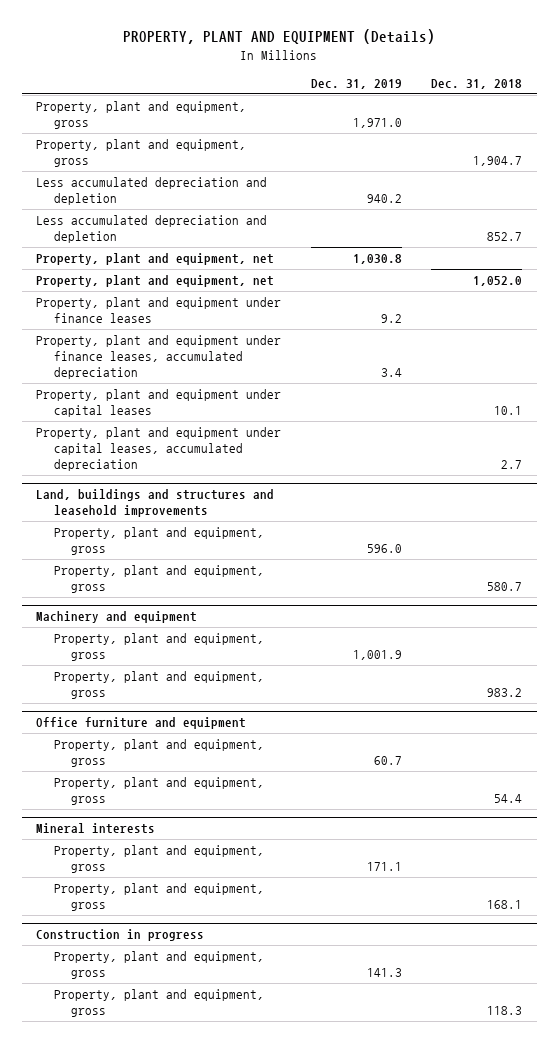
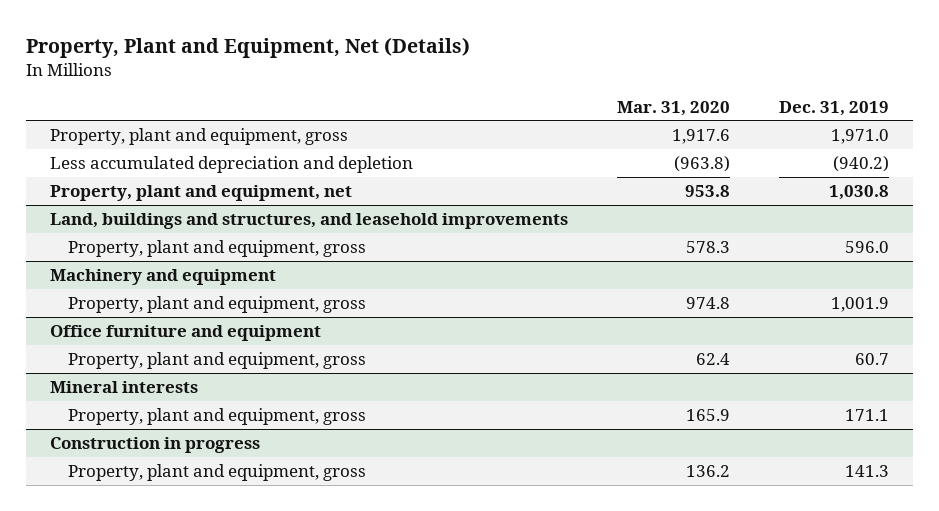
[123,29,436,45] PROPERTY, PLANT AND EQUIPMENT (Details) -> [26,36,471,58] Property, Plant and Equipment, Net (Details)
[431,78,523,89] Dec. 31, 2018 -> none
none -> [617,100,731,116] Mar. 31, 2020
[36,139,247,168] Property, plant and equipment, gross -> none
[36,215,268,244] Less accumulated depreciation and depletion -> none
[366,194,402,204] 940.2 -> [832,156,889,173] (940.2)
[36,275,275,288] Property, plant and equipment, net -> none
[36,297,282,324] Property, plant and equipment under finance leases -> none
[36,335,282,380] Property, plant and equipment under finance leases, accumulated depreciation -> none
[36,389,282,418] Property, plant and equipment under capital leases -> none
[36,427,282,472] Property, plant and equipment under capital leases, accumulated depreciation -> none
[36,489,275,518] Land, buildings and structures and leasehold improvements -> [50,213,569,230] Land, buildings and structures, and leasehold improvements
[53,565,264,594] Property, plant and equipment, gross -> none
[53,671,264,700] Property, plant and equipment, gross -> none
[53,777,264,806] Property, plant and equipment, gross -> none
[53,883,264,912] Property, plant and equipment, gross -> none
[53,989,264,1018] Property, plant and equipment, gross -> none

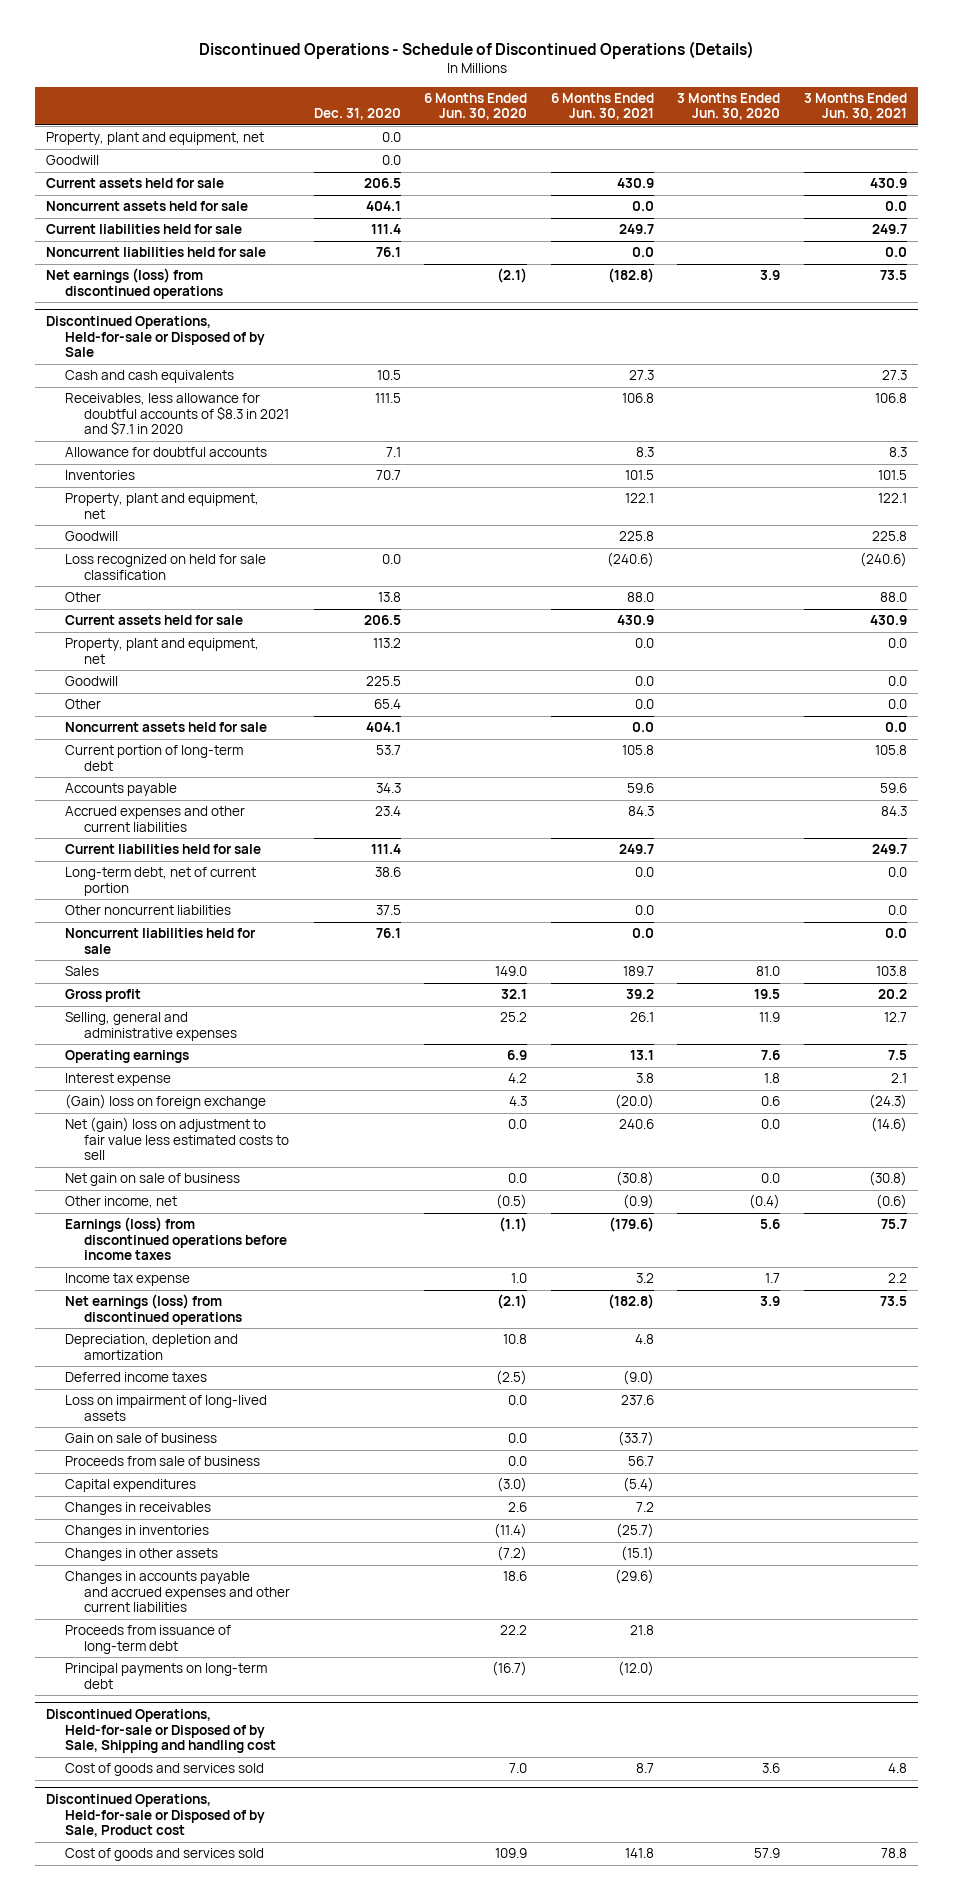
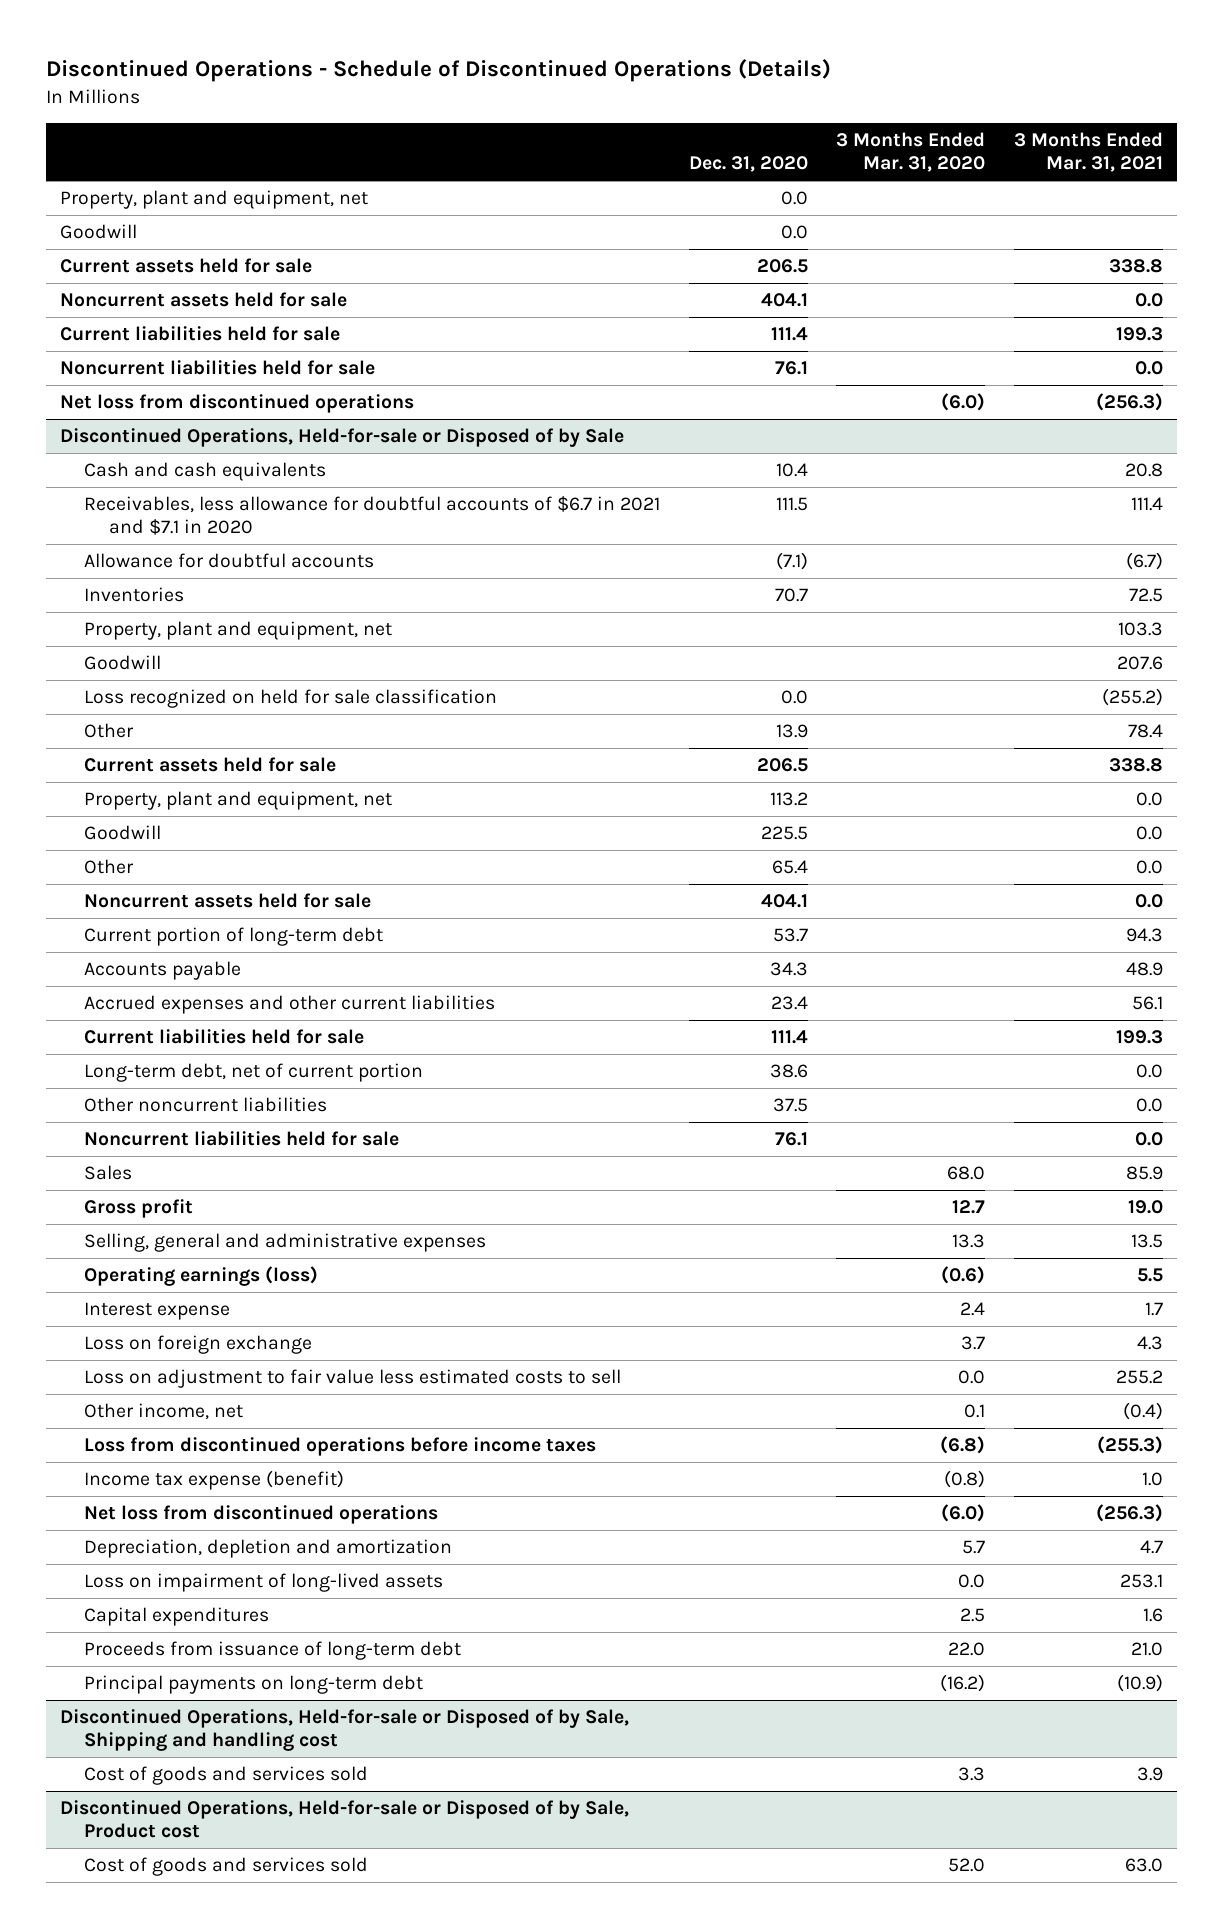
[424,92,528,121] 6 Months Ended Jun. 30, 2020 -> none
[550,92,654,121] 6 Months Ended Jun. 30, 2021 -> none
[677,92,781,121] 3 Months Ended Jun. 30, 2020 -> none
[803,92,907,121] 3 Months Ended Jun. 30, 2021 -> none
none -> [836,132,986,173] 3 Months Ended Mar. 31, 2020
none -> [1013,132,1163,173] 3 Months Ended Mar. 31, 2021
[46,268,224,299] Net earnings (loss) from discontinued operations -> [59,394,414,414] Net loss from discontinued operations
[376,370,401,381] 10.5 -> [775,463,808,478] 10.4
[65,393,290,436] Receivables, less allowance for doubtful accounts of $8.3 in 2021 and $7.1 in 2020 -> [84,496,661,536] Receivables, less allowance for doubtful accounts of $6.7 in 2021 and $7.1 in 2020
[385,447,401,458] 7.1 -> [775,552,808,571] (7.1)
[377,592,401,603] 13.8 -> [775,724,808,739] 13.9
[65,1050,190,1064] Operating earnings -> [84,1266,319,1287] Operating earnings (loss)
[65,1173,241,1187] Net gain on sale of business -> none
[65,1094,267,1110] (Gain) loss on foreign exchange -> [84,1335,313,1355] Loss on foreign exchange
[65,1117,290,1161] Net (gain) loss on adjustment to fair value less estimated costs to sell -> [84,1369,622,1389] Loss on adjustment to fair value less estimated costs to sell
[65,1217,288,1261] Earnings (loss) from discontinued operations before income taxes -> [84,1437,597,1457] Loss from discontinued operations before income taxes
[65,1273,191,1287] Income tax expense -> [84,1470,345,1491] Income tax expense (benefit)
[65,1294,243,1325] Net earnings (loss) from discontinued operations -> [84,1505,439,1525] Net loss from discontinued operations
[65,1372,208,1383] Deferred income taxes -> none
[65,1433,218,1444] Gain on sale of business -> none
[65,1456,261,1467] Proceeds from sale of business -> none
[65,1502,212,1516] Changes in receivables -> none
[65,1525,210,1539] Changes in inventories -> none
[65,1548,219,1562] Changes in other assets -> none
[65,1571,291,1613] Changes in accounts payable and accrued expenses and other current liabilities -> none

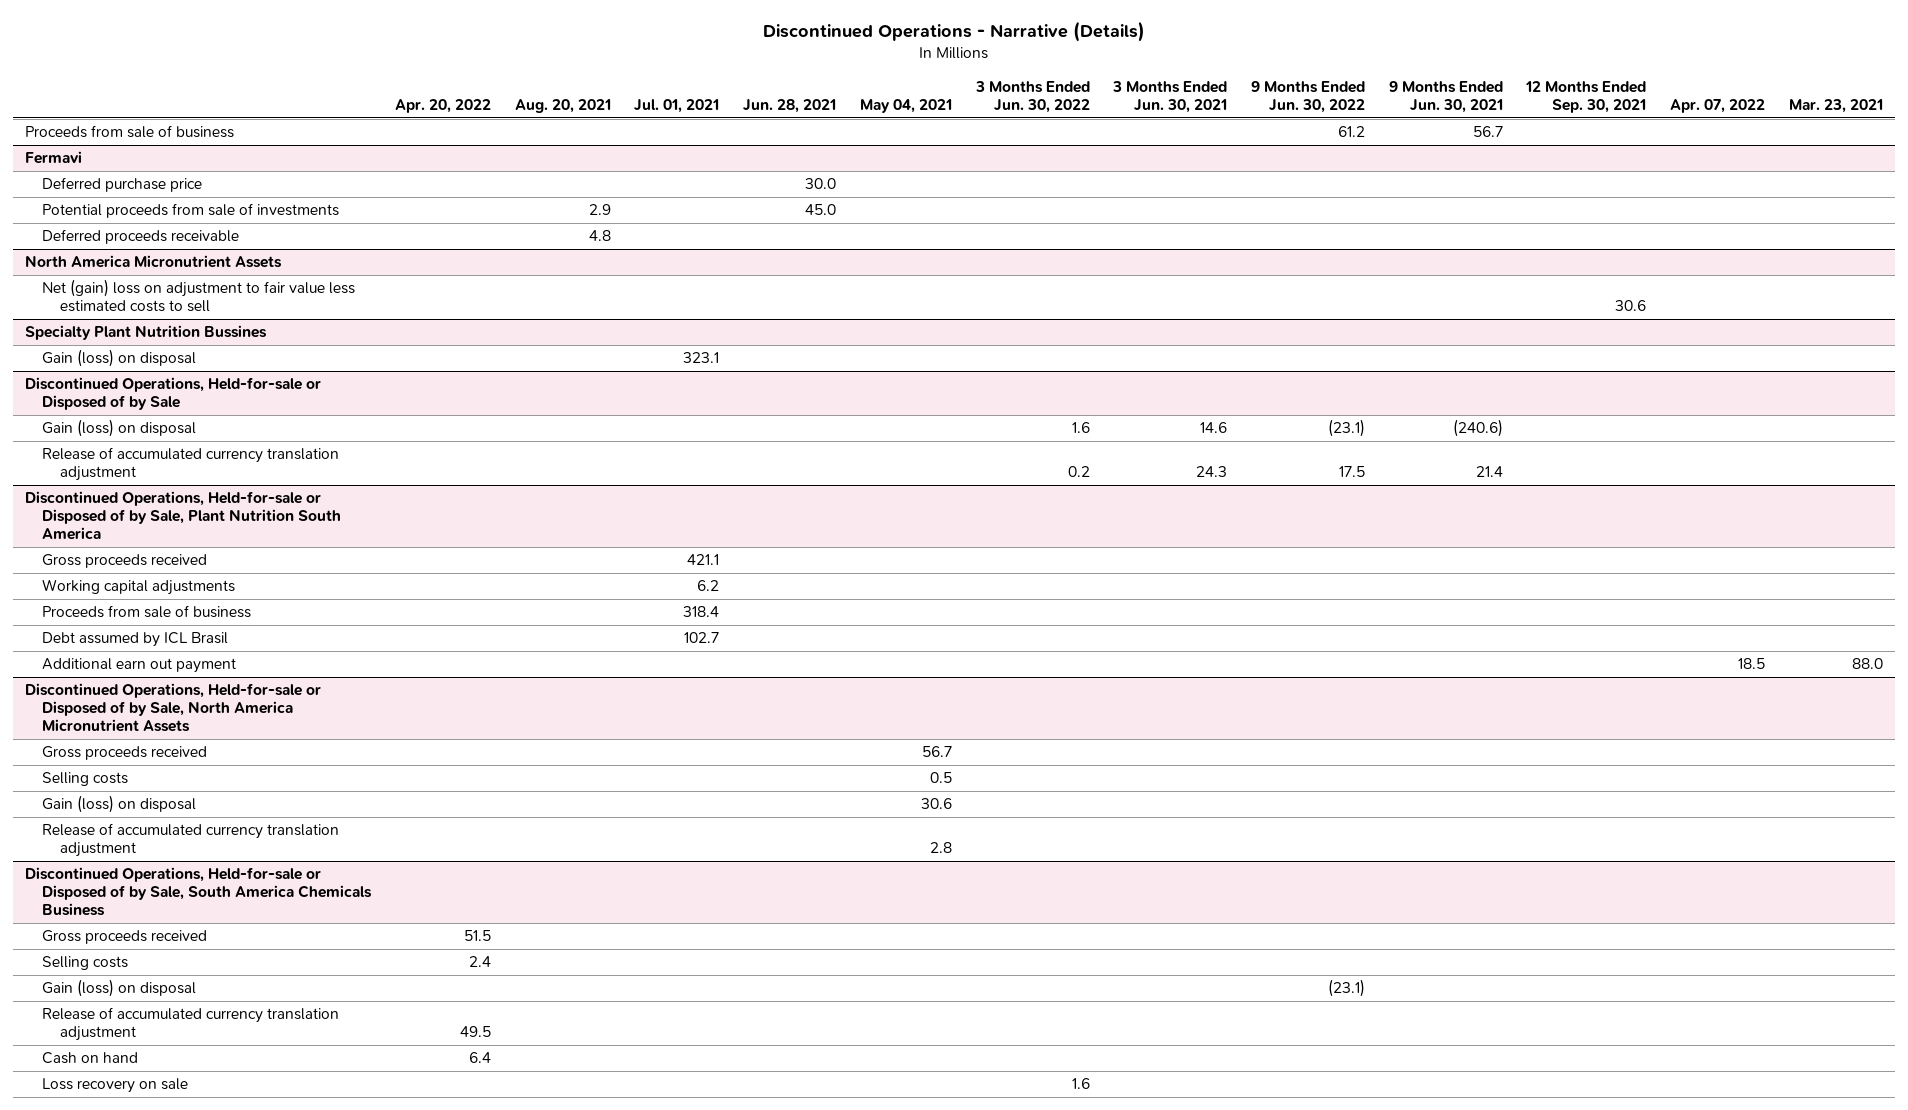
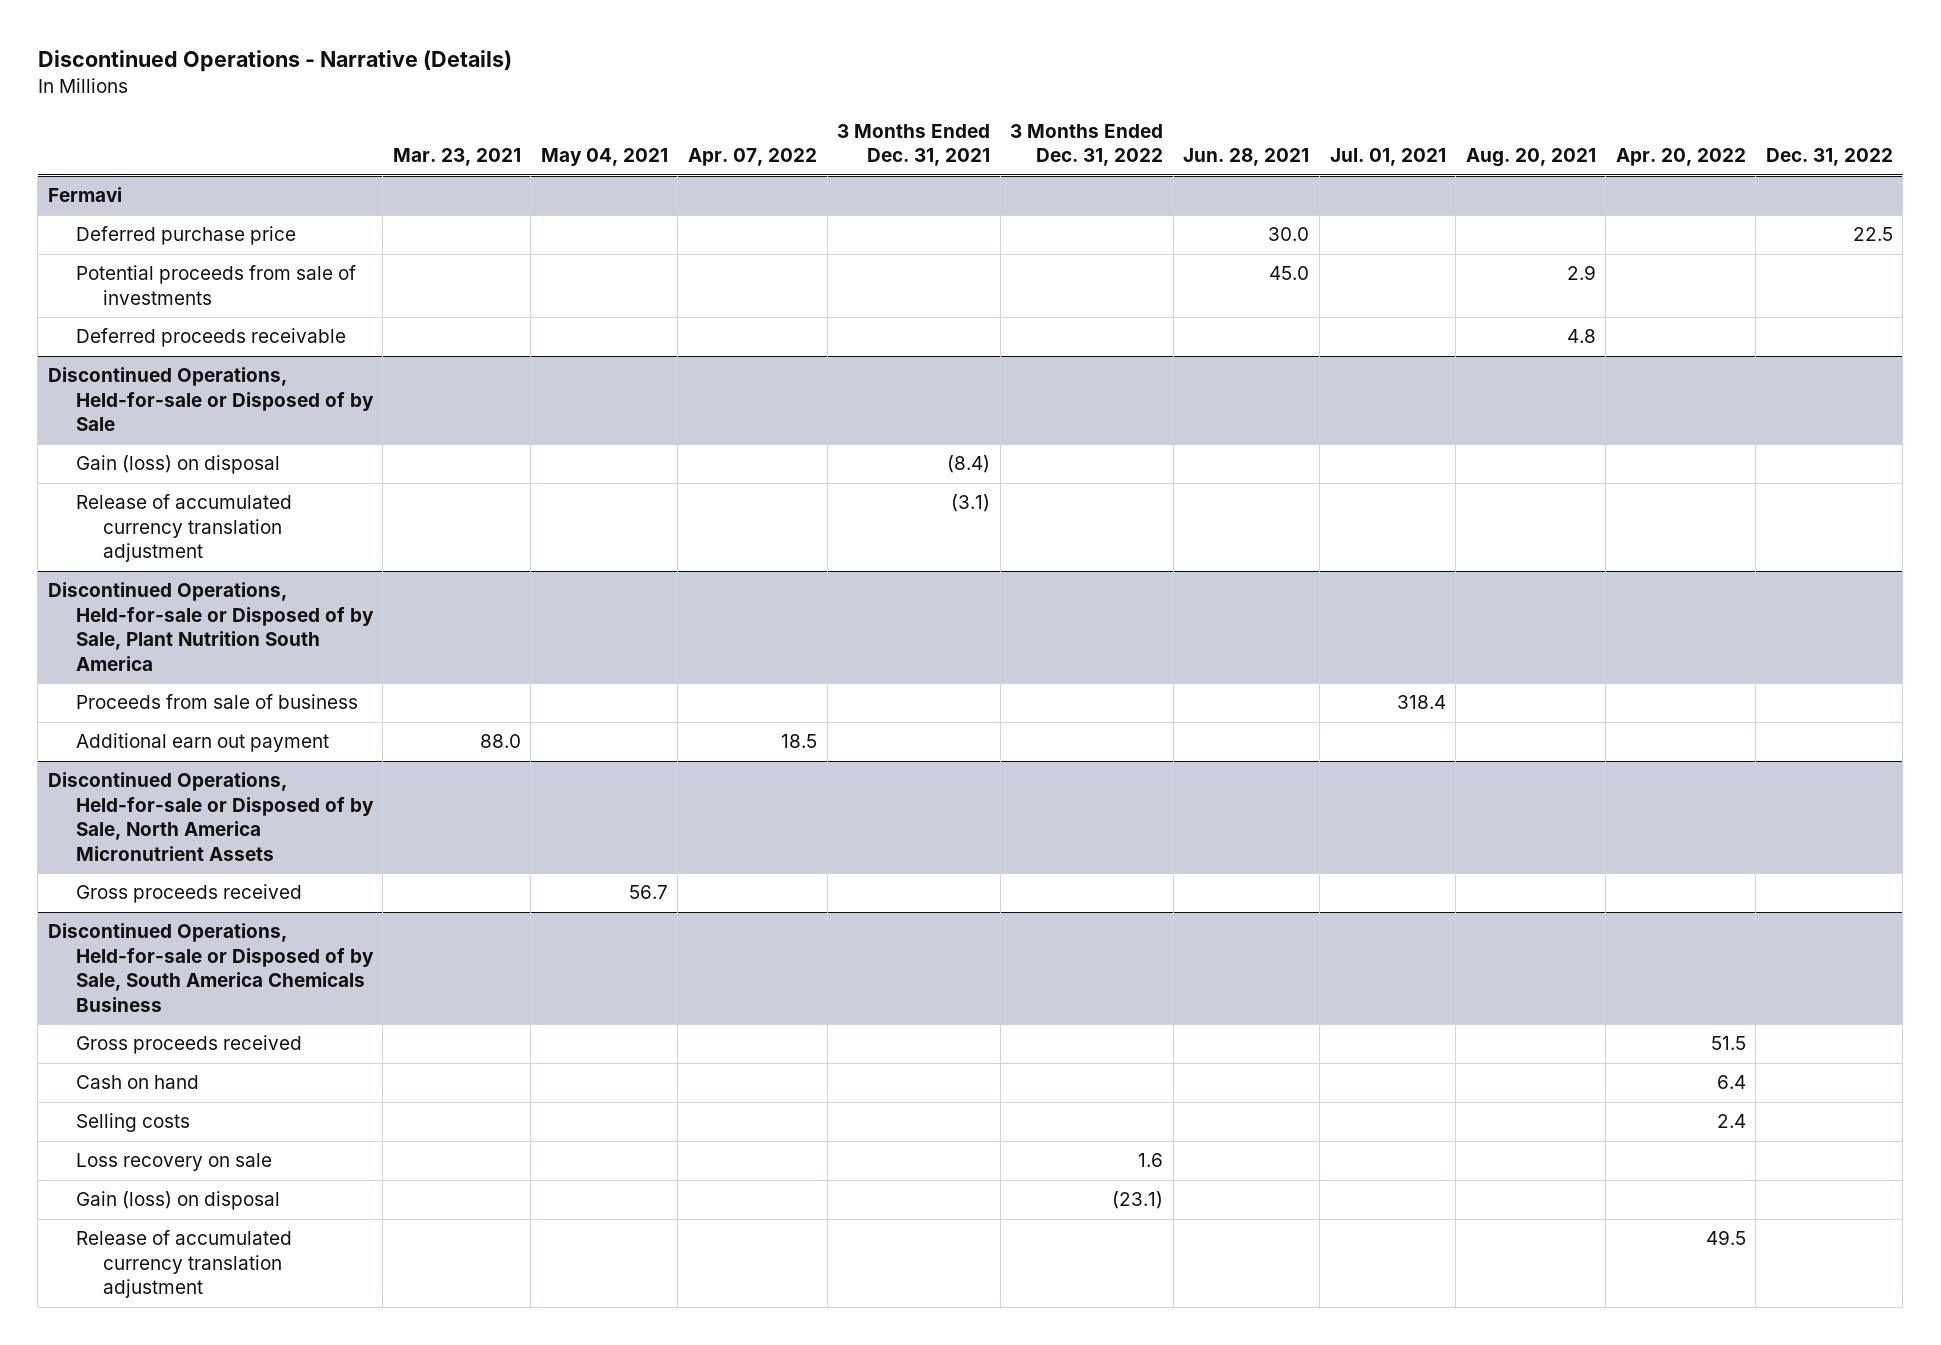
[974,81,1090,114] 3 Months Ended Jun. 30, 2022 -> none
[1112,81,1228,114] 3 Months Ended Jun. 30, 2021 -> none
[1250,81,1365,114] 9 Months Ended Jun. 30, 2022 -> none
[1388,81,1503,114] 9 Months Ended Jun. 30, 2021 -> none
[1525,81,1647,114] 12 Months Ended Sep. 30, 2021 -> none
none -> [837,123,991,167] 3 Months Ended Dec. 31, 2021
none -> [1010,123,1164,167] 3 Months Ended Dec. 31, 2022
none -> [1765,148,1893,167] Dec. 31, 2022
[25,125,235,139] Proceeds from sale of business -> none
[25,255,283,269] North America Micronutrient Assets -> none
[42,279,356,313] Net (gain) loss on adjustment to fair value less estimated costs to sell -> none
[25,325,268,341] Specialty Plant Nutrition Bussines -> none
[42,349,197,368] Gain (loss) on disposal -> none
[42,554,208,569] Gross proceeds received -> none
[42,579,236,596] Working capital adjustments -> none
[42,632,229,648] Debt assumed by ICL Brasil -> none
[42,772,129,787] Selling costs -> none
[42,795,197,814] Gain (loss) on disposal -> none
[42,823,340,858] Release of accumulated currency translation adjustment -> none
[42,1052,139,1065] Cash on hand -> [75,1075,199,1090] Cash on hand
[42,1078,189,1094] Loss recovery on sale -> [75,1153,272,1172] Loss recovery on sale

